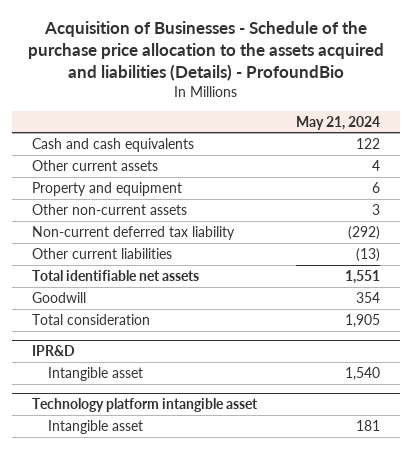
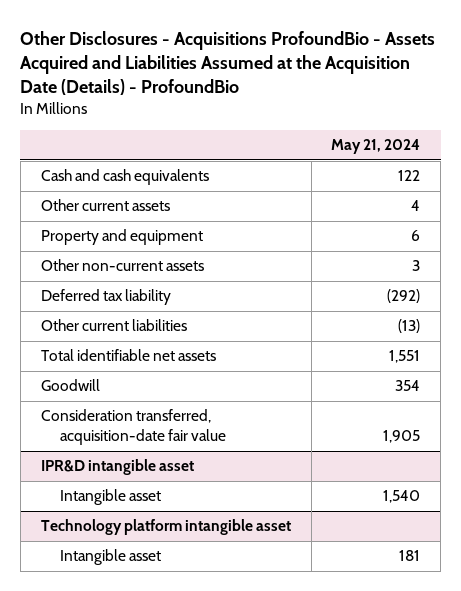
[27,20,384,81] Acquisition of Businesses - Schedule of the purchase price allocation to the assets acquired and liabilities (Details) - ProfoundBio -> [20,30,436,96] Other Disclosures - Acquisitions ProfoundBio - Assets Acquired and Liabilities Assumed at the Acquisition Date (Details) - ProfoundBio
[31,225,235,240] Non-current deferred tax liability -> [40,289,171,306] Deferred tax liability
[31,313,150,325] Total consideration -> [40,409,227,446] Consideration transferred, acquisition-date fair value
[31,344,75,356] IPR&D -> [40,459,194,476] IPR&D intangible asset

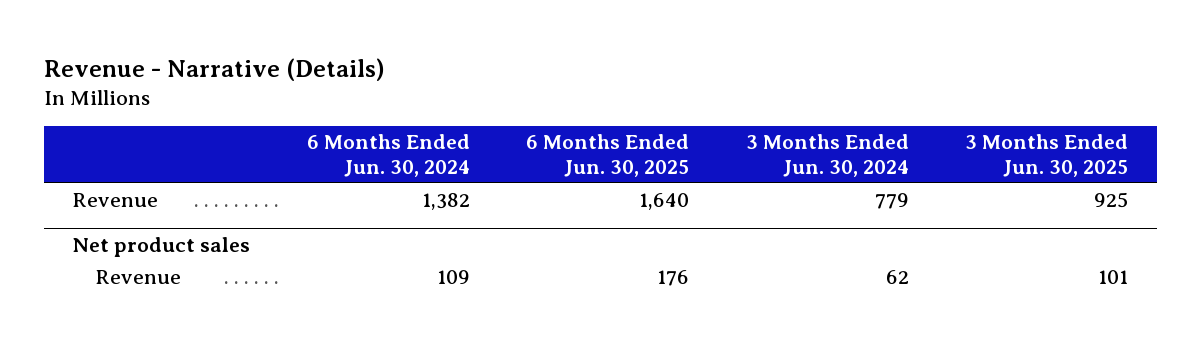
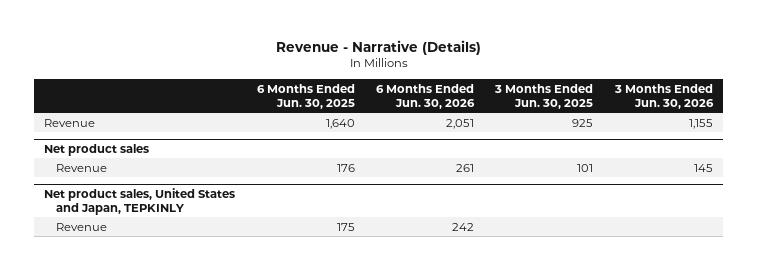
[306,133,470,178] 6 Months Ended Jun. 30, 2024 -> none
[745,133,909,178] 3 Months Ended Jun. 30, 2024 -> none
none -> [376,83,476,109] 6 Months Ended Jun. 30, 2026
none -> [613,83,714,109] 3 Months Ended Jun. 30, 2026
none -> [44,187,236,215] Net product sales, United States and Japan, TEPKINLY
none -> [56,222,108,231] Revenue

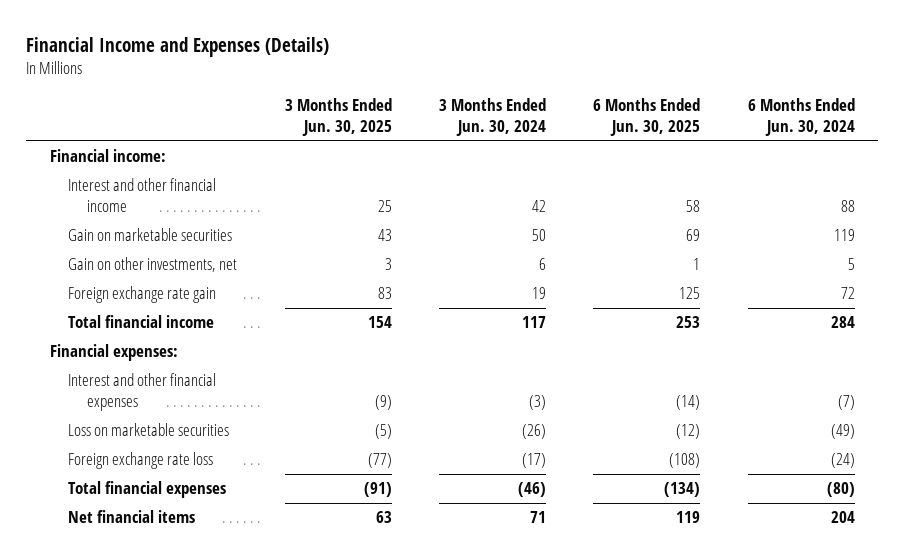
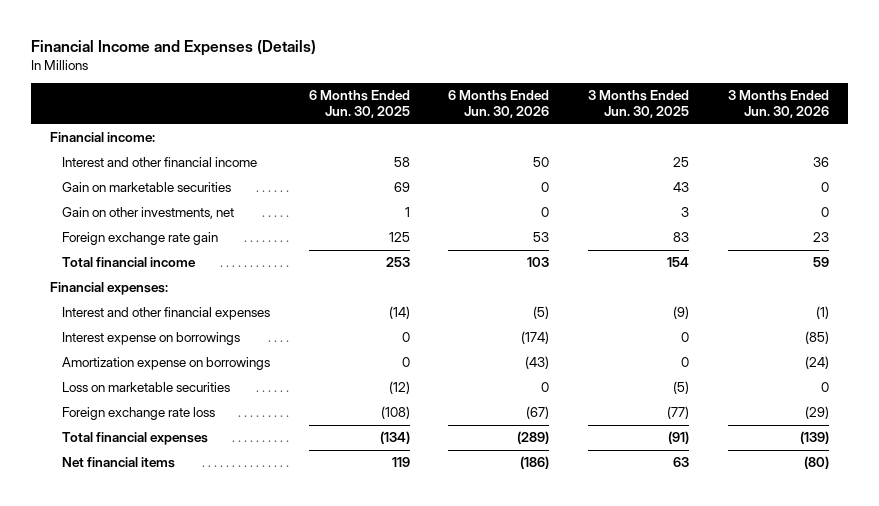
[439,98,547,137] 3 Months Ended Jun. 30, 2024 -> none
[747,98,855,137] 6 Months Ended Jun. 30, 2024 -> none
none -> [448,90,550,118] 6 Months Ended Jun. 30, 2026
none -> [727,90,829,118] 3 Months Ended Jun. 30, 2026
none -> [61,332,240,346] Interest expense on borrowings
none -> [61,357,270,371] Amortization expense on borrowings

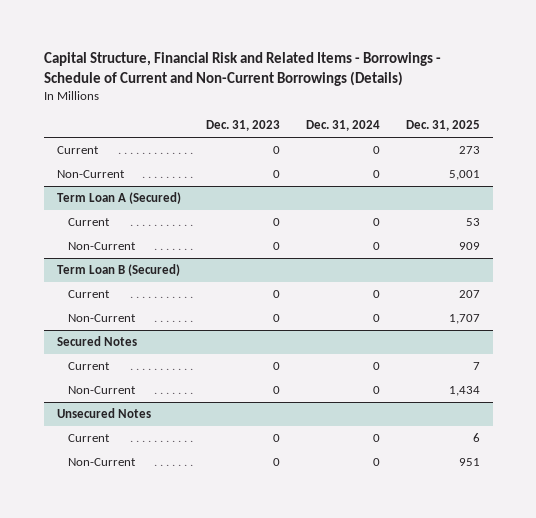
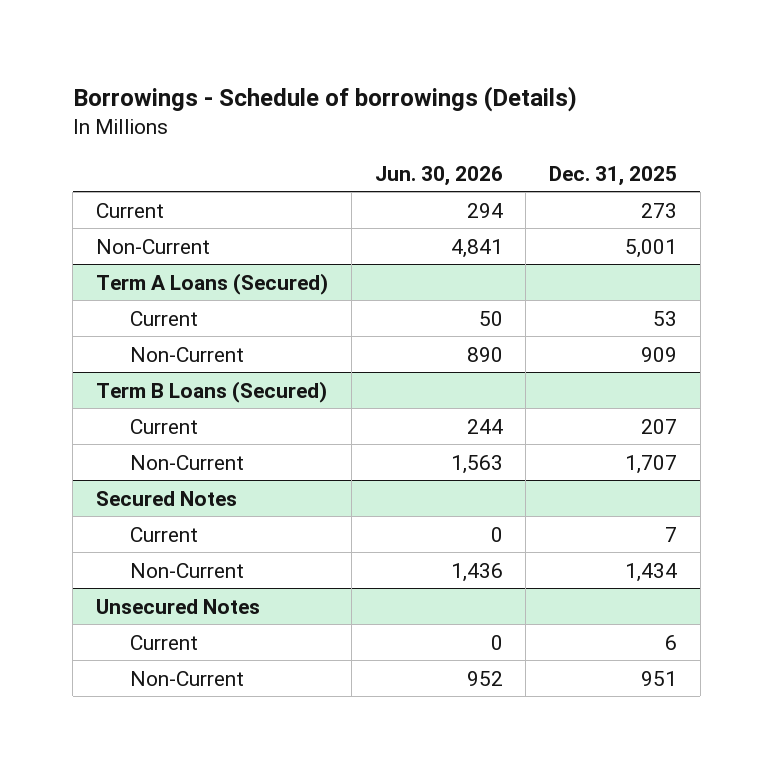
[43,52,441,87] Capital Structure, Financial Risk and Related Items - Borrowings - Schedule of Current and Non-Current Borrowings (Details) -> [72,85,577,112] Borrowings - Schedule of borrowings (Details)
[206,120,281,132] Dec. 31, 2023 -> none
[306,120,381,132] Dec. 31, 2024 -> none
none -> [374,165,503,186] Jun. 30, 2026
[56,192,181,205] Term Loan A (Secured) -> [96,272,329,295] Term A Loans (Secured)
[56,264,180,277] Term Loan B (Secured) -> [96,380,328,403] Term B Loans (Secured)

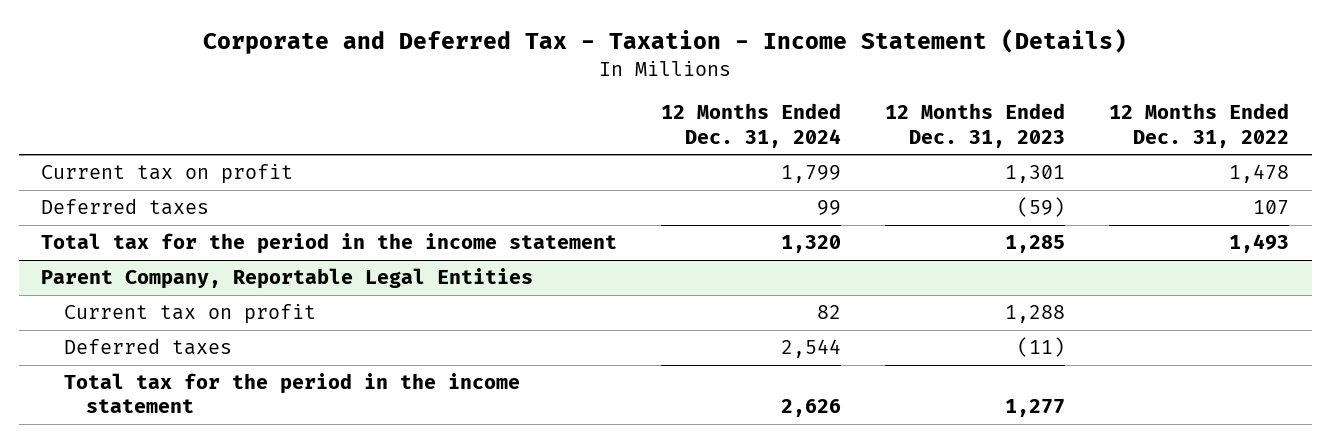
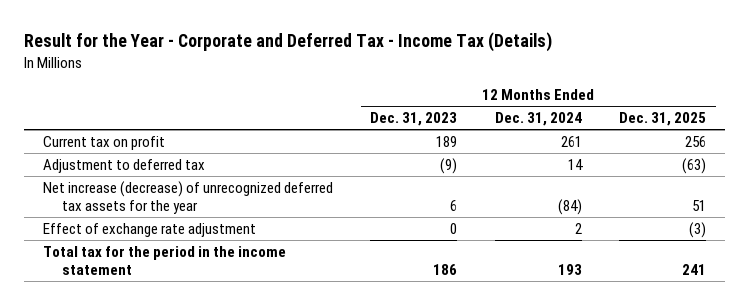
[203,29,1128,55] Corporate and Deferred Tax - Taxation - Income Statement (Details) -> [23,32,552,53] Result for the Year - Corporate and Deferred Tax - Income Tax (Details)
[1109,103,1290,148] 12 Months Ended Dec. 31, 2022 -> none
none -> [619,112,707,127] Dec. 31, 2025
[41,268,534,290] Parent Company, Reportable Legal Entities -> none
[63,304,316,325] Current tax on profit -> none
[63,338,232,356] Deferred taxes -> none
[63,373,520,414] Total tax for the period in the income statement -> none
[781,165,842,184] 1,799 -> [560,135,582,147] 261
[1005,165,1066,184] 1,301 -> [436,135,458,147] 189
[41,198,210,216] Deferred taxes -> [42,158,205,173] Adjustment to deferred tax
[817,200,842,216] 99 -> [567,158,583,170] 14
[1017,197,1066,218] (59) -> [440,157,458,174] (9)
none -> [42,180,333,214] Net increase (decrease) of unrecognized deferred tax assets for the year
none -> [42,222,256,237] Effect of exchange rate adjustment
[781,235,842,254] 1,320 -> [557,263,582,275] 193
[1005,235,1066,254] 1,285 -> [433,263,458,275] 186

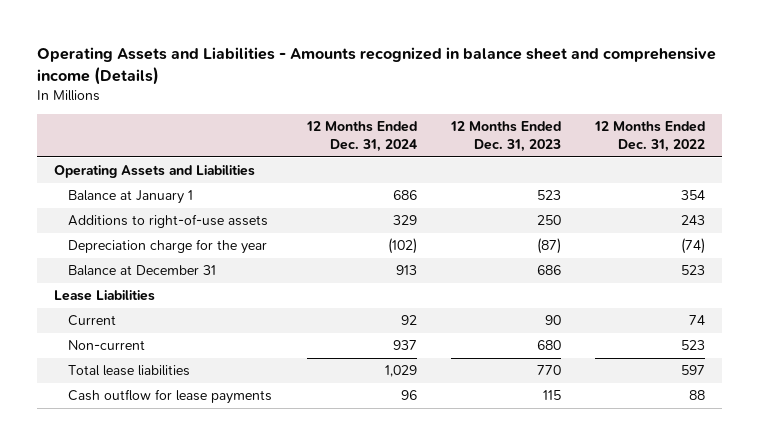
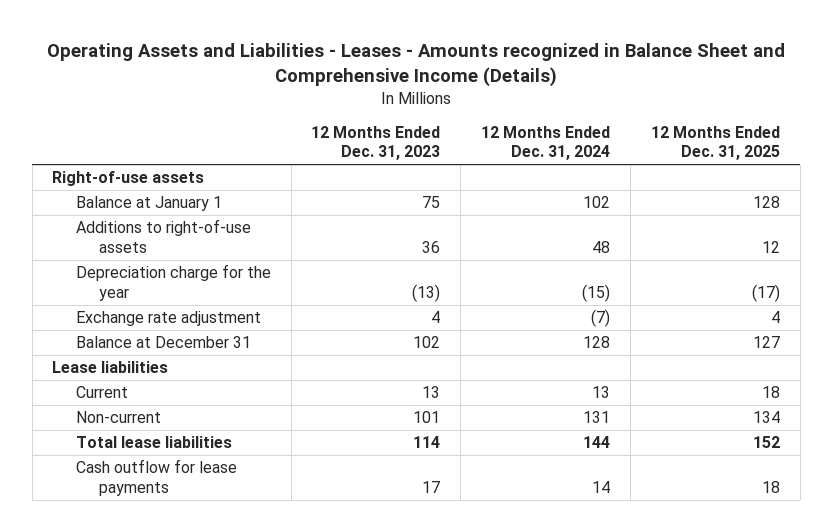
[36,46,716,85] Operating Assets and Liabilities - Amounts recognized in balance sheet and comprehensive income (Details) -> [47,42,786,87] Operating Assets and Liabilities - Leases - Amounts recognized in Balance Sheet and Comprehensive Income (Details)
[594,120,706,152] 12 Months Ended Dec. 31, 2022 -> none
none -> [650,125,780,161] 12 Months Ended Dec. 31, 2025
[54,165,256,179] Operating Assets and Liabilities -> none
none -> [52,171,205,187] Right-of-use assets
[392,190,417,201] 686 -> [583,196,611,209] 102
[536,190,561,201] 523 -> [422,196,441,209] 75
[392,215,417,226] 329 -> [592,240,611,253] 48
[536,215,561,226] 250 -> [422,240,441,253] 36
[387,238,417,255] (102) -> [582,283,611,302] (15)
[536,238,561,255] (87) -> [412,283,441,302] (13)
none -> [75,311,261,327] Exchange rate adjustment
[395,265,417,276] 913 -> [583,336,611,349] 128
[536,265,561,276] 686 -> [413,336,441,349] 102
[54,290,156,302] Lease Liabilities -> [52,361,169,374] Lease liabilities
[400,315,417,326] 92 -> [592,386,611,399] 13
[544,315,561,326] 90 -> [422,386,441,399] 13
[392,340,417,351] 937 -> [583,411,611,424] 131
[536,340,561,351] 680 -> [413,411,441,424] 101
[384,365,417,378] 1,029 -> [583,436,611,449] 144
[536,365,561,376] 770 -> [413,436,441,449] 114
[400,390,417,401] 96 -> [592,480,611,493] 14
[542,390,561,401] 115 -> [422,480,441,493] 17

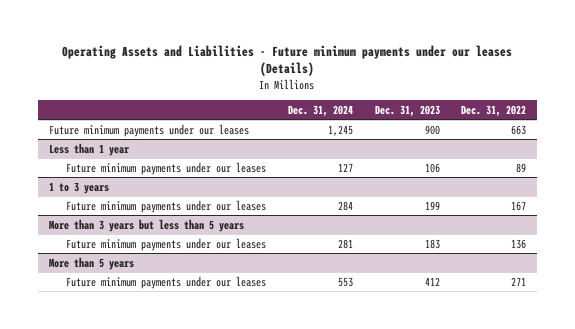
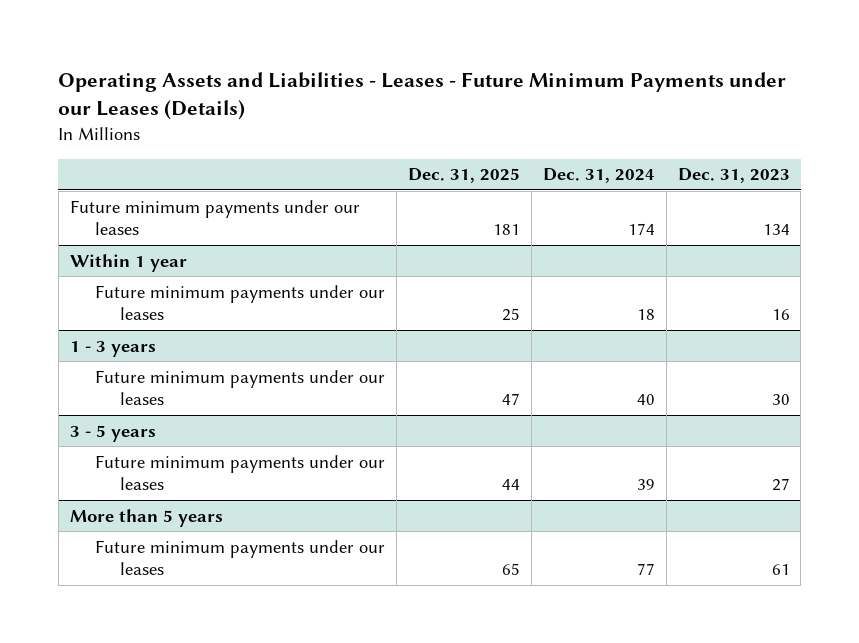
[62,44,513,77] Operating Assets and Liabilities - Future minimum payments under our leases (Details) -> [58,71,787,121] Operating Assets and Liabilities - Leases - Future Minimum Payments under our Leases (Details)
[461,104,527,117] Dec. 31, 2022 -> none
none -> [407,168,520,184] Dec. 31, 2025
[328,124,354,136] 1,245 -> [627,222,655,235] 174
[424,124,440,135] 900 -> [762,223,790,235] 134
[48,142,130,156] Less than 1 year -> [69,253,187,272] Within 1 year
[338,162,354,172] 127 -> [636,308,655,320] 18
[424,162,440,173] 106 -> [771,308,790,320] 16
[48,181,109,194] 1 to 3 years -> [69,340,156,357] 1 - 3 years
[338,200,354,211] 284 -> [636,393,655,405] 40
[424,200,440,210] 199 -> [771,393,790,405] 30
[48,218,244,232] More than 3 years but less than 5 years -> [69,424,156,442] 3 - 5 years
[338,238,354,249] 281 -> [636,478,655,490] 39
[424,238,440,249] 183 -> [771,477,790,491] 27
[338,276,354,287] 553 -> [636,562,655,575] 77
[424,276,440,286] 412 -> [771,563,790,575] 61

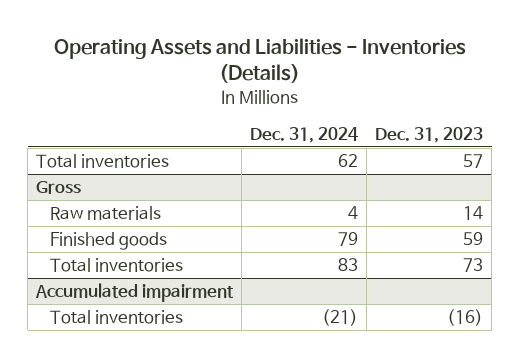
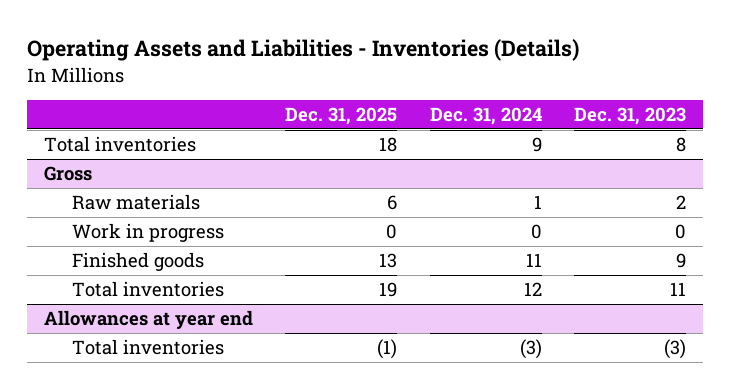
none -> [285,107,398,126] Dec. 31, 2025
[338,154,359,168] 62 -> [531,137,542,153] 9
[463,154,484,169] 57 -> [676,137,687,153] 8
[348,206,359,220] 4 -> [533,195,542,210] 1
[463,206,484,221] 14 -> [676,195,687,210] 2
none -> [72,223,225,243] Work in progress
[338,232,359,247] 79 -> [525,253,542,268] 11
[463,232,484,246] 59 -> [676,253,687,269] 9
[338,258,359,272] 83 -> [523,282,542,297] 12
[463,258,484,273] 73 -> [670,282,687,297] 11
[35,283,235,303] Accumulated impairment -> [43,310,253,330] Allowances at year end
[322,309,359,327] (21) -> [519,339,542,360] (3)
[447,309,484,327] (16) -> [664,339,687,360] (3)

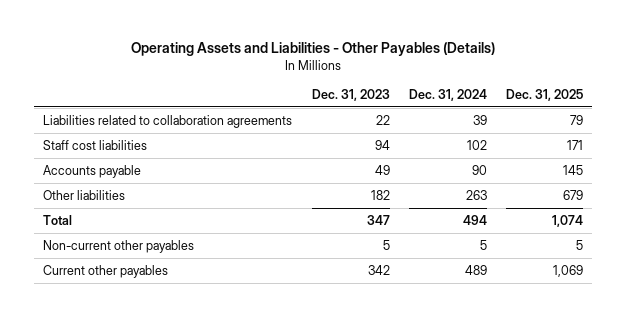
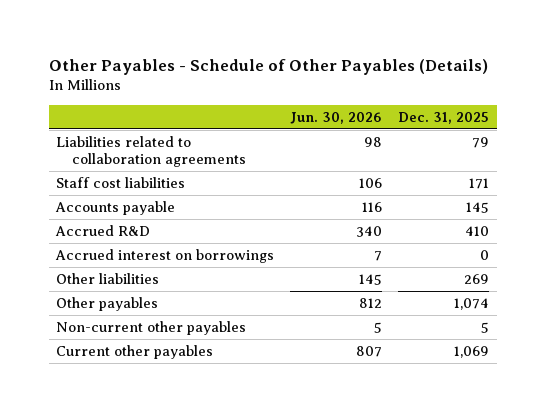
[131,41,496,56] Operating Assets and Liabilities - Other Payables (Details) -> [48,58,488,75] Other Payables - Schedule of Other Payables (Details)
[311,89,390,102] Dec. 31, 2023 -> none
[408,89,487,102] Dec. 31, 2024 -> none
none -> [290,111,383,124] Jun. 30, 2026
none -> [55,224,151,236] Accrued R&D
none -> [55,248,275,263] Accrued interest on borrowings
[562,189,583,200] 679 -> [464,273,490,284] 269
[43,214,73,225] Total -> [56,296,159,311] Other payables

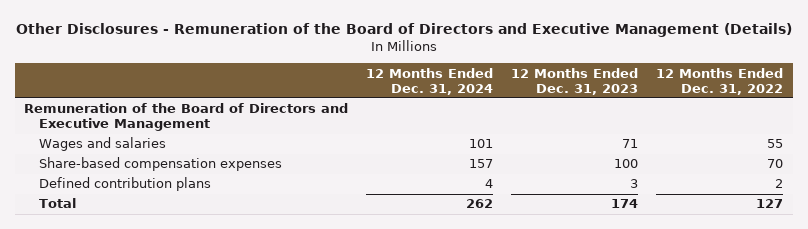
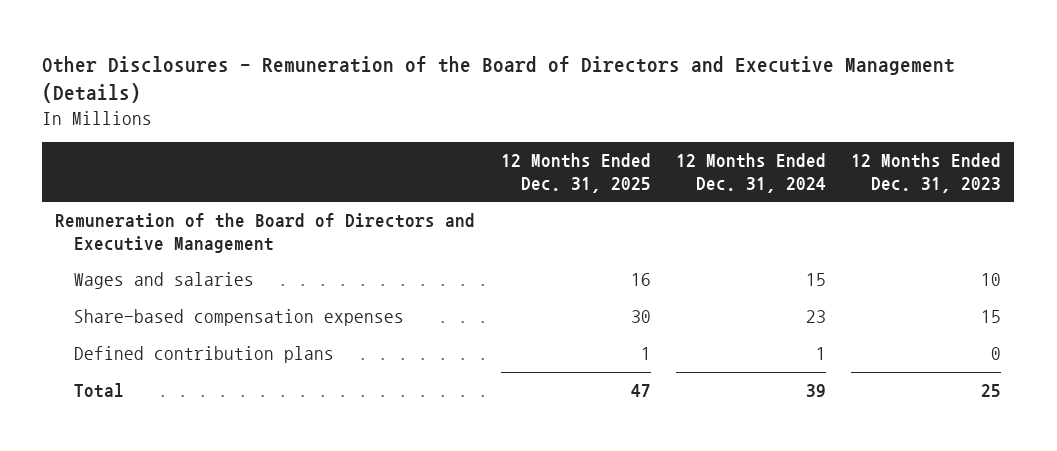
[656,67,784,95] 12 Months Ended Dec. 31, 2022 -> none
none -> [500,153,651,193] 12 Months Ended Dec. 31, 2025
[469,139,494,149] 101 -> [805,273,826,287] 15
[622,139,639,149] 71 -> [981,273,1002,287] 10
[469,159,494,169] 157 -> [805,310,826,324] 23
[614,159,639,169] 100 -> [981,310,1002,324] 15
[485,179,494,189] 4 -> [815,347,826,361] 1
[630,179,639,189] 3 -> [991,347,1002,361] 0
[466,199,494,209] 262 -> [805,384,826,398] 39
[611,199,639,209] 174 -> [981,384,1002,398] 25

